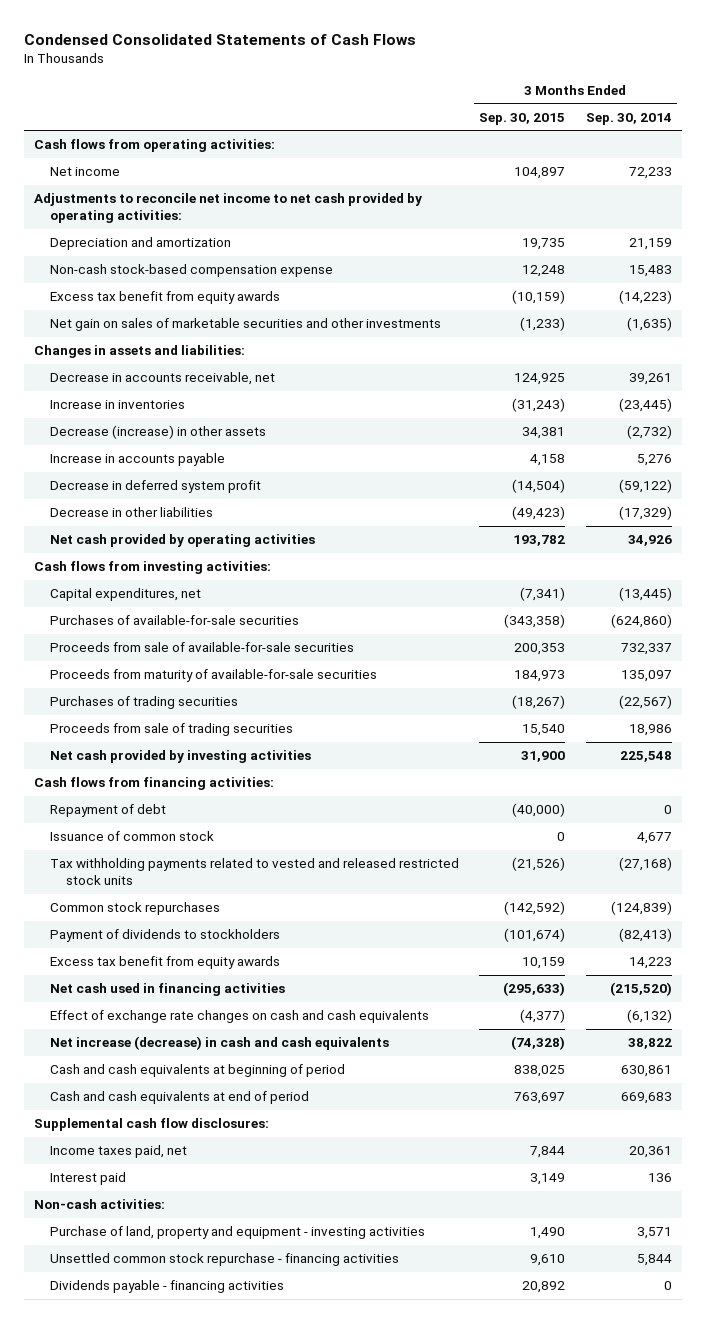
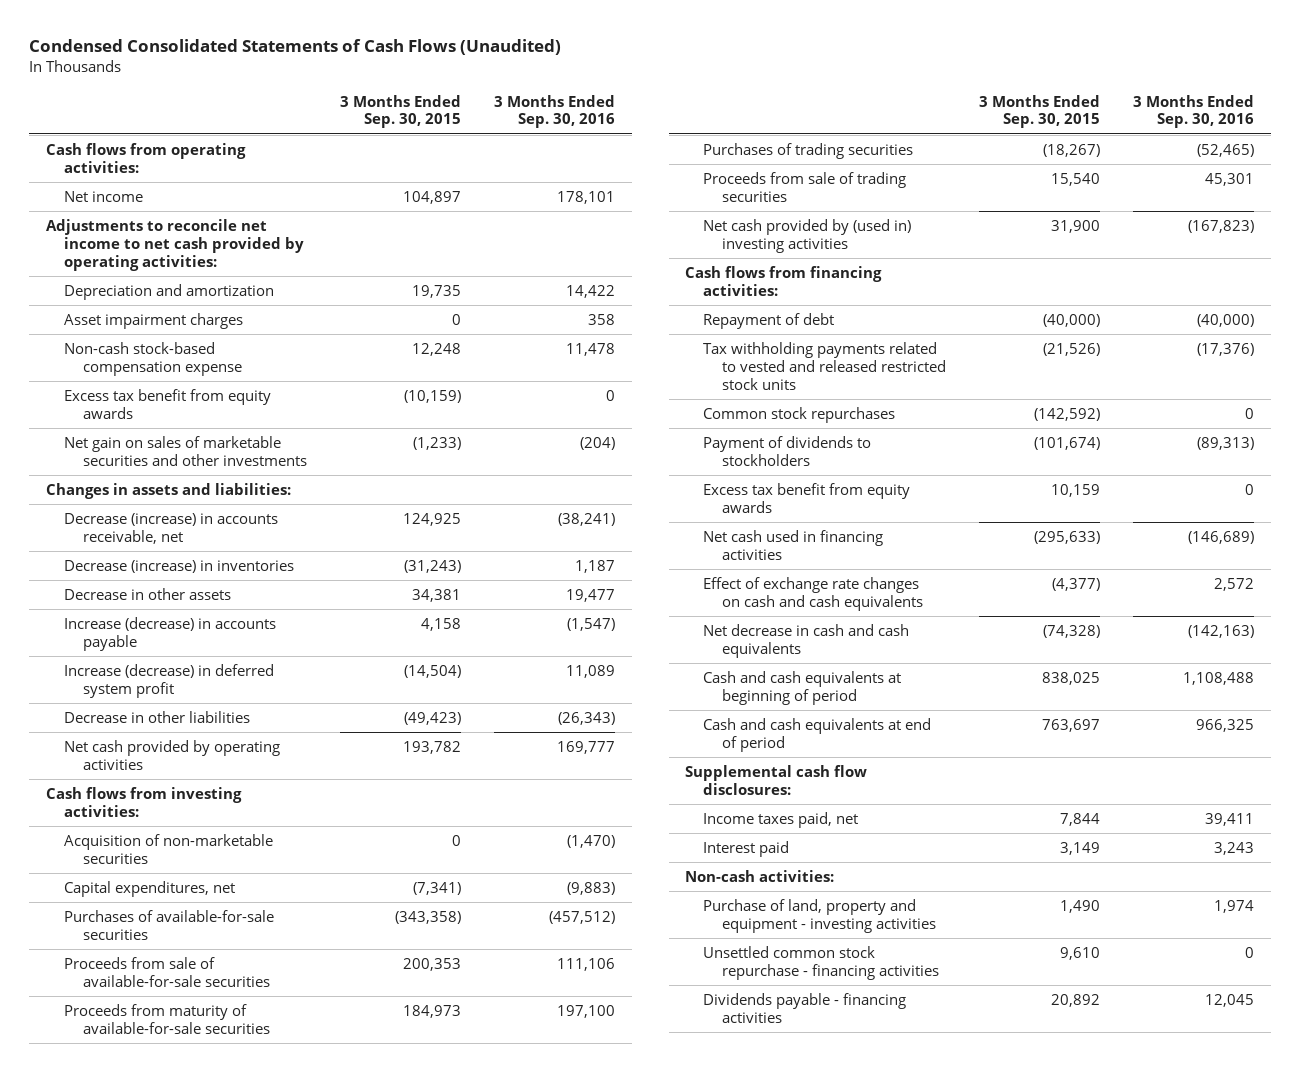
[24,33,417,45] Condensed Consolidated Statements of Cash Flows -> [29,39,562,56] Condensed Consolidated Statements of Cash Flows (Unaudited)
[585,112,672,125] Sep. 30, 2014 -> none
none -> [494,94,616,129] 3 Months Ended Sep. 30, 2016
none -> [64,312,244,329] Asset impairment charges
[49,372,275,386] Decrease in accounts receivable, net -> [64,512,279,544] Decrease (increase) in accounts receivable, net
[49,400,185,410] Increase in inventories -> [64,559,295,573] Decrease (increase) in inventories
[49,425,266,440] Decrease (increase) in other assets -> [64,587,232,600] Decrease in other assets
[49,453,225,467] Increase in accounts payable -> [64,616,277,651] Increase (decrease) in accounts payable
[49,480,261,494] Decrease in deferred system profit -> [64,663,275,698] Increase (decrease) in deferred system profit
none -> [64,833,274,864] Acquisition of non-marketable securities
[49,750,311,764] Net cash provided by investing activities -> [703,218,912,253] Net cash provided by (used in) investing activities
[49,831,214,842] Issuance of common stock -> none
[49,1036,389,1051] Net increase (decrease) in cash and cash equivalents -> [703,623,910,658] Net decrease in cash and cash equivalents

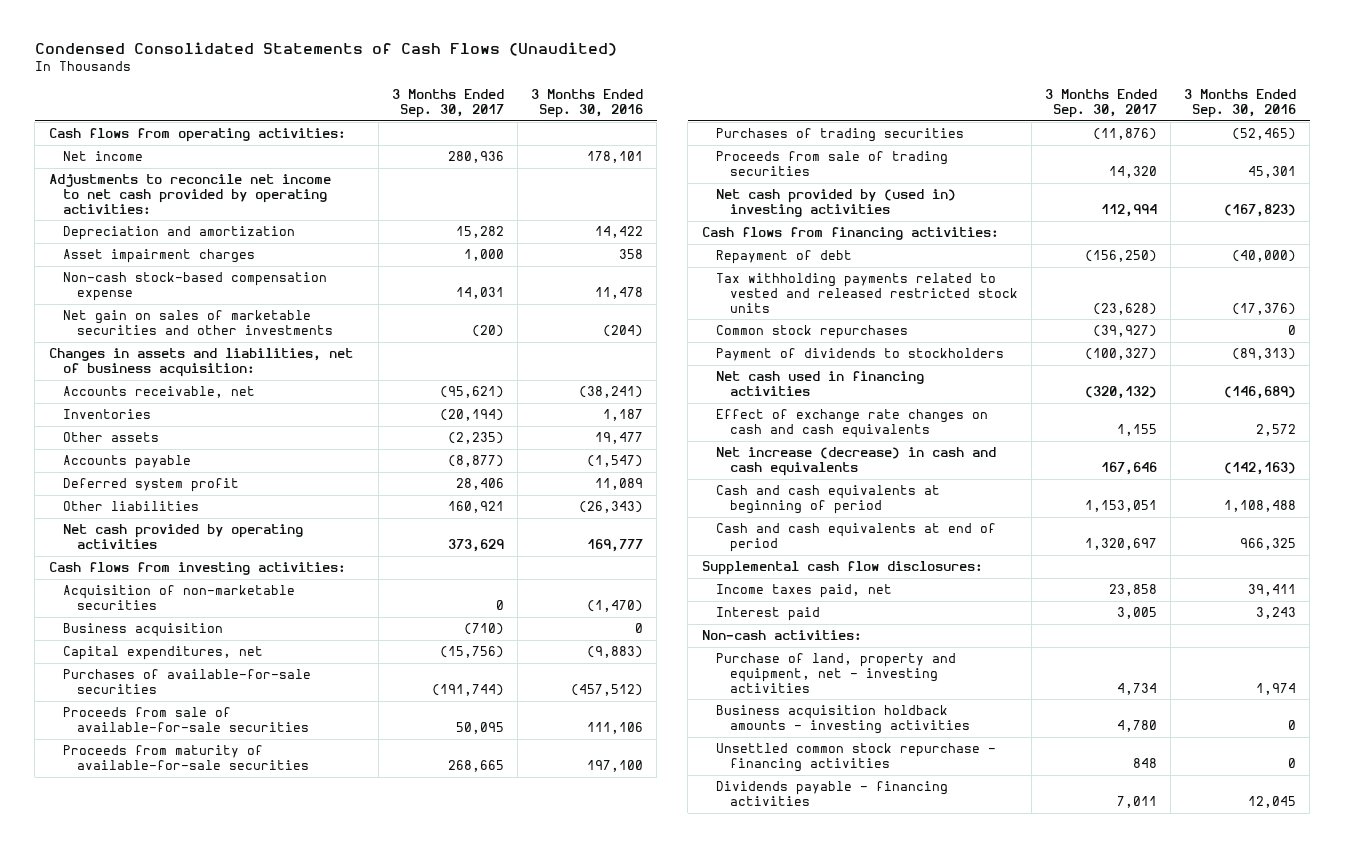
[339,94,461,129] 3 Months Ended Sep. 30, 2015 -> none
none -> [391,89,504,119] 3 Months Ended Sep. 30, 2017
[64,388,272,419] Excess tax benefit from equity awards -> none
[46,482,292,499] Changes in assets and liabilities: -> [48,348,353,377] Changes in assets and liabilities, net of business acquisition:
[64,512,279,544] Decrease (increase) in accounts receivable, net -> [62,386,255,399] Accounts receivable, net
[64,559,295,573] Decrease (increase) in inventories -> [62,409,151,420] Inventories
[64,587,232,600] Decrease in other assets -> [62,432,159,443] Other assets
[64,616,277,651] Increase (decrease) in accounts payable -> [62,455,191,470] Accounts payable
[64,663,275,698] Increase (decrease) in deferred system profit -> [62,478,239,493] Deferred system profit
[64,710,251,723] Decrease in other liabilities -> [62,501,199,512] Other liabilities
none -> [62,623,223,638] Business acquisition
[703,482,911,513] Excess tax benefit from equity awards -> none
[703,623,910,658] Net decrease in cash and cash equivalents -> [715,447,996,476] Net increase (decrease) in cash and cash equivalents
[703,898,936,933] Purchase of land, property and equipment - investing activities -> [715,653,956,693] Purchase of land, property and equipment, net - investing activities
none -> [715,705,970,734] Business acquisition holdback amounts - investing activities

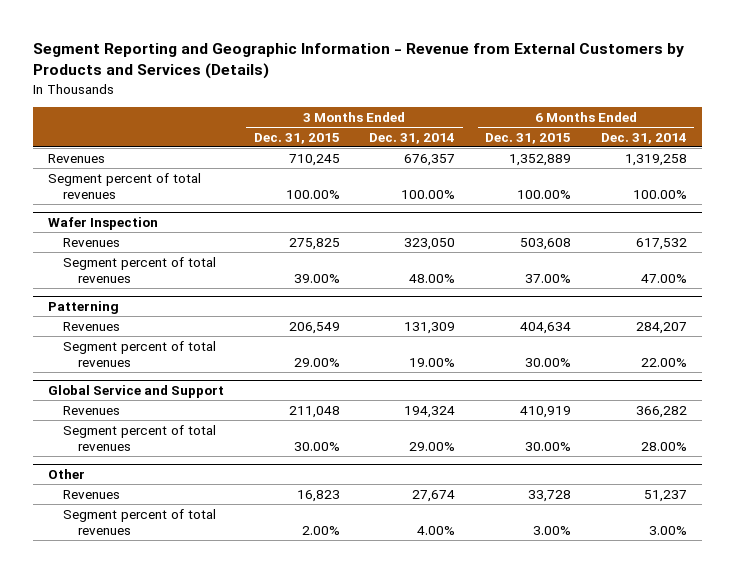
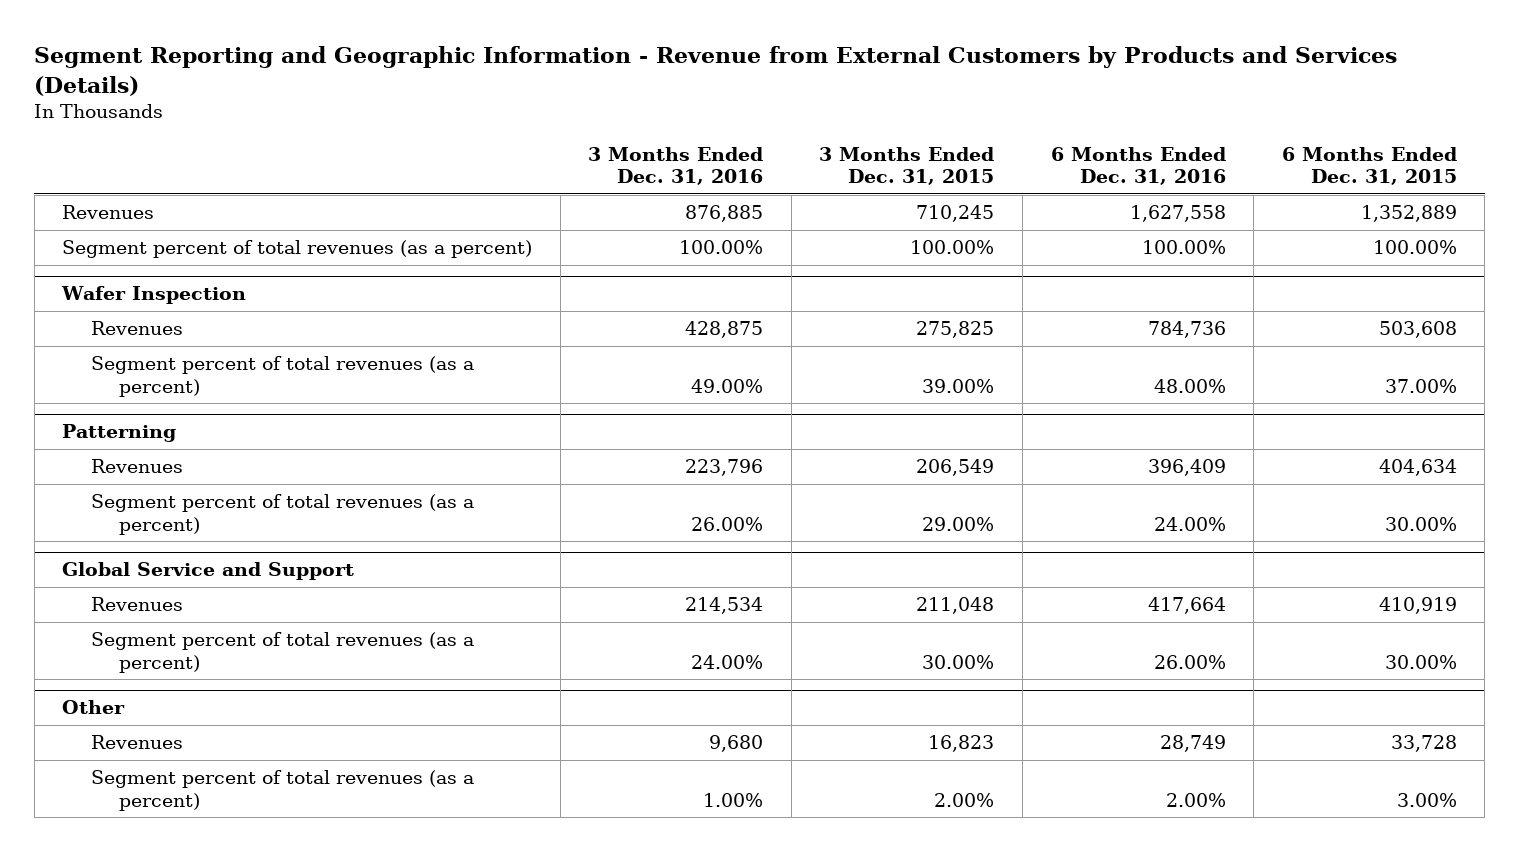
[369,132,456,144] Dec. 31, 2014 -> none
[600,132,687,144] Dec. 31, 2014 -> none
none -> [588,147,764,186] 3 Months Ended Dec. 31, 2016
none -> [1050,147,1226,186] 6 Months Ended Dec. 31, 2016
[47,172,201,199] Segment percent of total revenues -> [62,240,533,259] Segment percent of total revenues (as a percent)
[62,256,216,283] Segment percent of total revenues -> [90,356,474,397] Segment percent of total revenues (as a percent)
[62,340,216,367] Segment percent of total revenues -> [90,494,474,535] Segment percent of total revenues (as a percent)
[62,424,216,451] Segment percent of total revenues -> [90,632,474,673] Segment percent of total revenues (as a percent)
[62,508,216,535] Segment percent of total revenues -> [90,770,474,811] Segment percent of total revenues (as a percent)

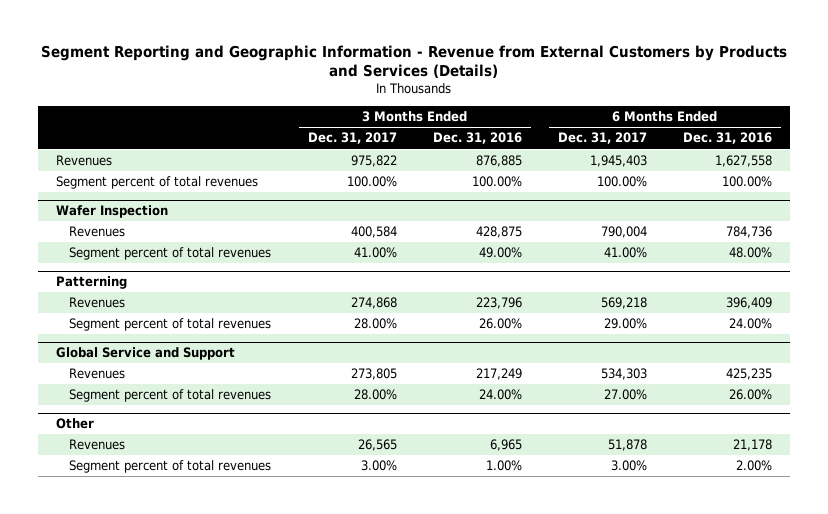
[819,147,995,186] 3 Months Ended Dec. 31, 2015 -> none
[1281,147,1457,186] 6 Months Ended Dec. 31, 2015 -> none
none -> [307,132,397,145] Dec. 31, 2017
none -> [557,132,647,145] Dec. 31, 2017
[62,240,533,259] Segment percent of total revenues (as a percent) -> [55,176,258,190] Segment percent of total revenues
[90,356,474,397] Segment percent of total revenues (as a percent) -> [69,247,272,261] Segment percent of total revenues
[90,494,474,535] Segment percent of total revenues (as a percent) -> [69,318,272,332] Segment percent of total revenues
[685,597,764,615] 214,534 -> [475,368,522,381] 217,249
[1147,597,1226,615] 417,664 -> [725,368,772,381] 425,235
[90,632,474,673] Segment percent of total revenues (as a percent) -> [69,389,272,403] Segment percent of total revenues
[709,735,764,753] 9,680 -> [489,439,522,452] 6,965
[1159,735,1226,753] 28,749 -> [732,439,772,452] 21,178
[90,770,474,811] Segment percent of total revenues (as a percent) -> [69,460,272,474] Segment percent of total revenues

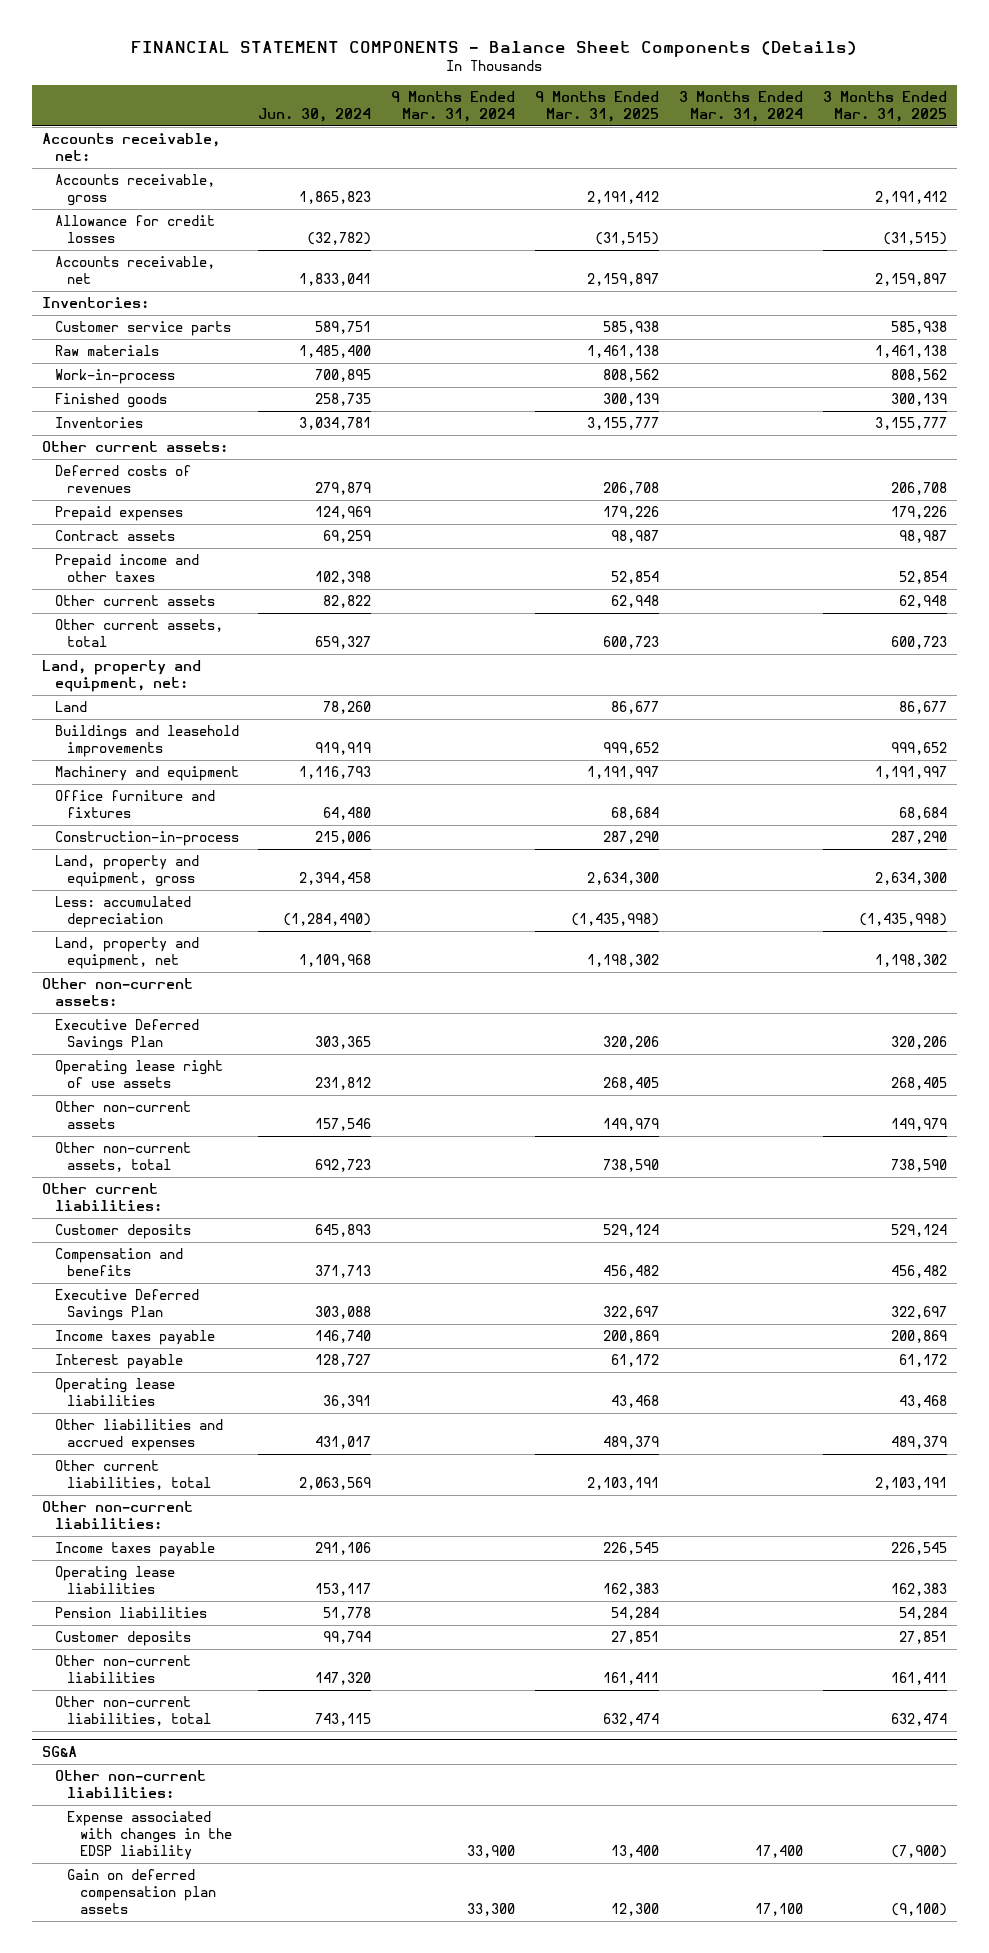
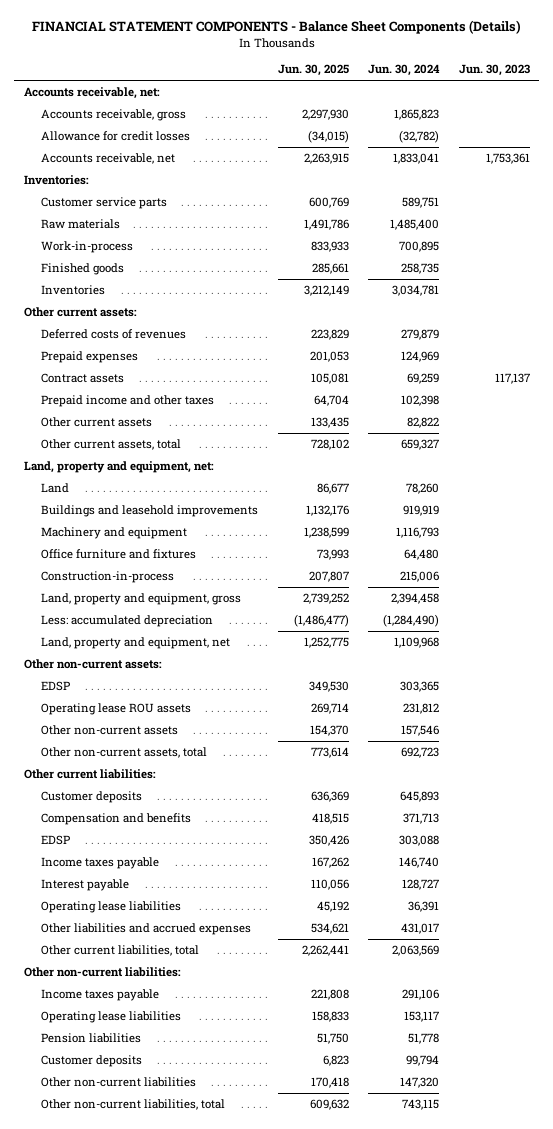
[391,90,516,122] 9 Months Ended Mar. 31, 2024 -> none
[535,90,660,122] 9 Months Ended Mar. 31, 2025 -> none
[679,90,804,122] 3 Months Ended Mar. 31, 2024 -> none
[823,90,948,122] 3 Months Ended Mar. 31, 2025 -> none
none -> [277,64,349,77] Jun. 30, 2025
none -> [458,64,530,77] Jun. 30, 2023
[54,1019,199,1052] Executive Deferred Savings Plan -> [41,681,71,692] EDSP
[54,1060,223,1089] Operating lease right of use assets -> [41,703,192,716] Operating lease ROU assets
[54,1289,199,1322] Executive Deferred Savings Plan -> [41,835,71,846] EDSP
[41,1745,77,1757] SG&A -> none
[54,1770,206,1799] Other non-current liabilities: -> none
[67,1811,233,1861] Expense associated with changes in the EDSP liability -> none
[67,1869,217,1915] Gain on deferred compensation plan assets -> none

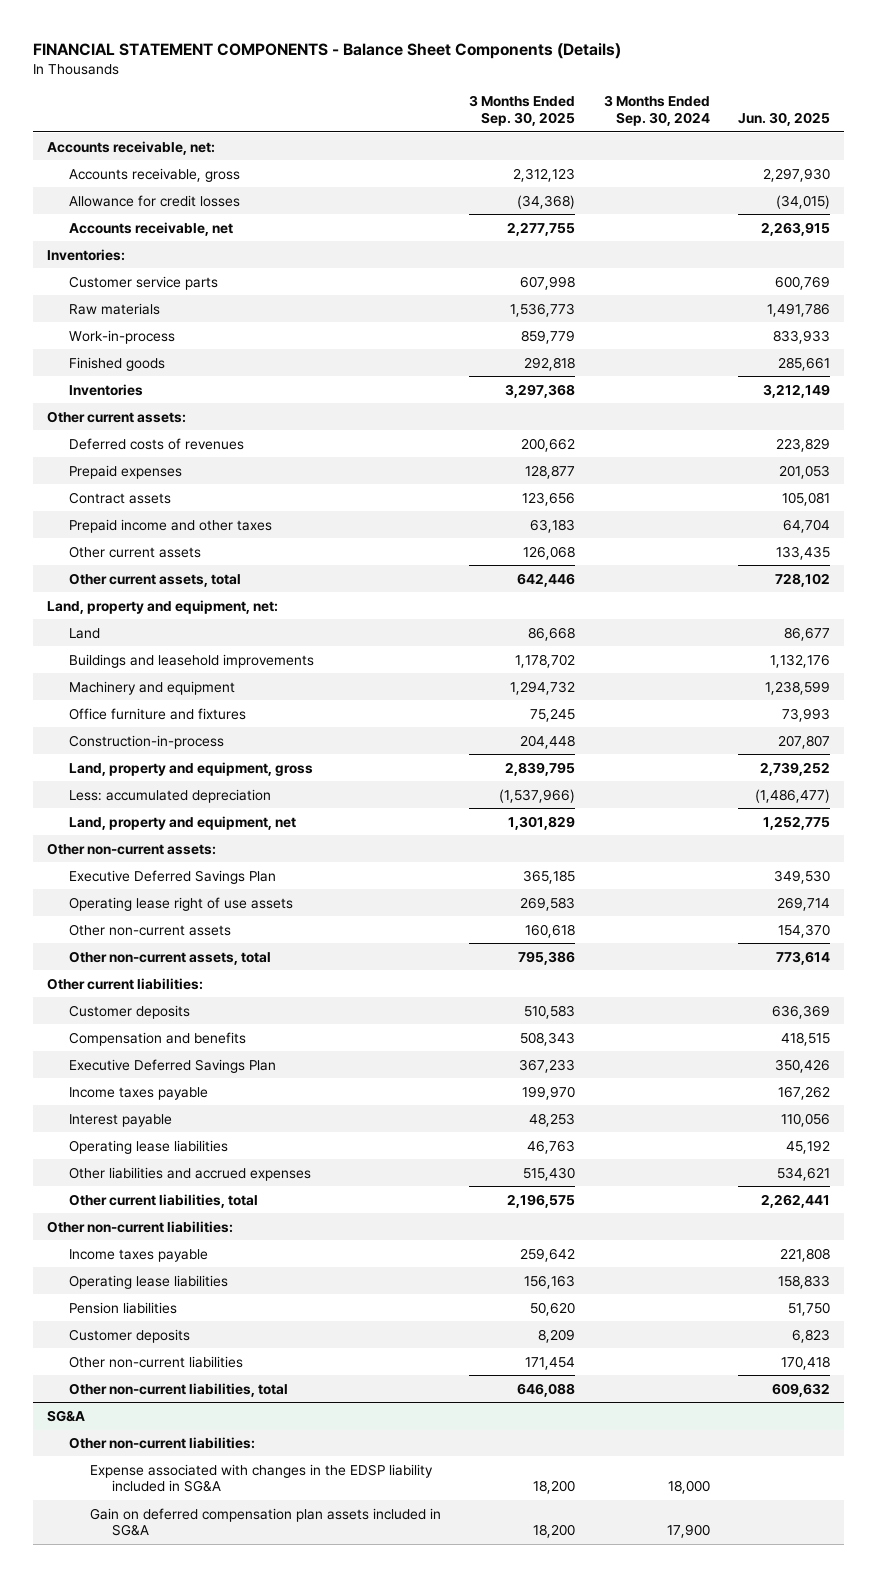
[368,64,441,77] Jun. 30, 2024 -> none
[458,64,530,77] Jun. 30, 2023 -> none
none -> [469,95,576,127] 3 Months Ended Sep. 30, 2025
none -> [603,95,710,127] 3 Months Ended Sep. 30, 2024
[41,681,71,692] EDSP -> [68,869,276,884] Executive Deferred Savings Plan
[41,703,192,716] Operating lease ROU assets -> [68,896,293,911] Operating lease right of use assets
[41,835,71,846] EDSP -> [68,1058,276,1073] Executive Deferred Savings Plan
none -> [46,1409,85,1422] SG&A
none -> [68,1436,255,1449] Other non-current liabilities:
none -> [90,1463,434,1493] Expense associated with changes in the EDSP liability included in SG&A
none -> [90,1507,442,1537] Gain on deferred compensation plan assets included in SG&A

